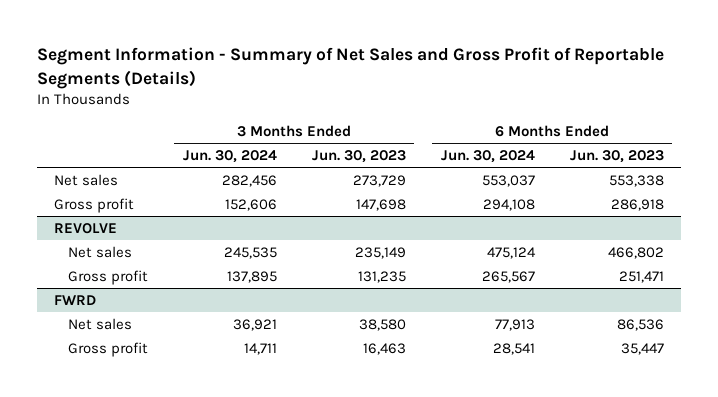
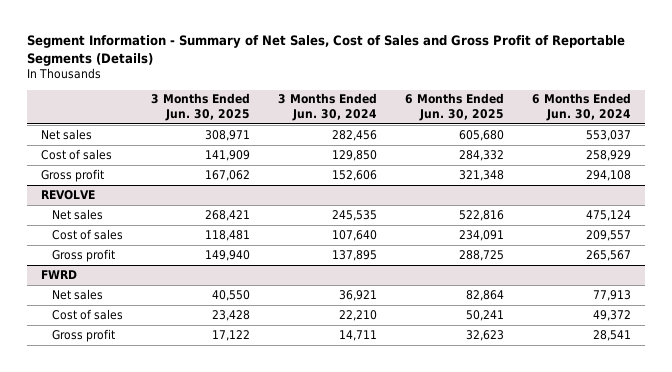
[36,47,664,89] Segment Information - Summary of Net Sales and Gross Profit of Reportable Segments (Details) -> [26,34,625,66] Segment Information - Summary of Net Sales, Cost of Sales and Gross Profit of Reportable Segments (Details)
[311,149,406,163] Jun. 30, 2023 -> none
[569,149,664,163] Jun. 30, 2023 -> none
none -> [151,93,251,122] 3 Months Ended Jun. 30, 2025
none -> [405,93,505,122] 6 Months Ended Jun. 30, 2025
none -> [40,148,112,160] Cost of sales
none -> [51,228,123,240] Cost of sales
none -> [51,308,123,320] Cost of sales

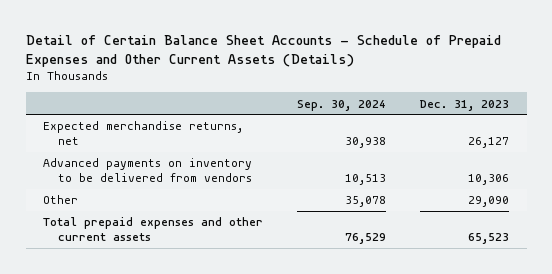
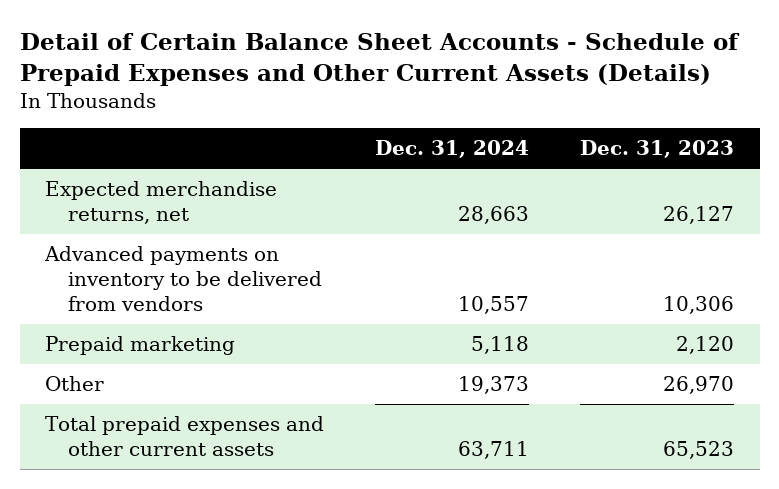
[297,99,387,111] Sep. 30, 2024 -> none
none -> [375,140,530,159] Dec. 31, 2024
none -> [45,336,236,356] Prepaid marketing
[468,196,510,208] 29,090 -> [663,376,735,395] 26,970

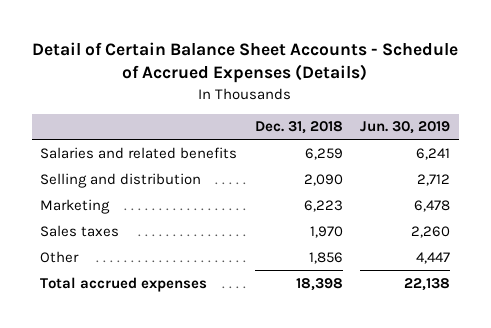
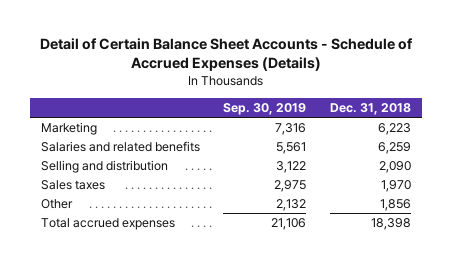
[360,121,451,135] Jun. 30, 2019 -> none
none -> [223,102,307,115] Sep. 30, 2019
[40,198,111,214] Marketing -> [41,122,98,136] Marketing

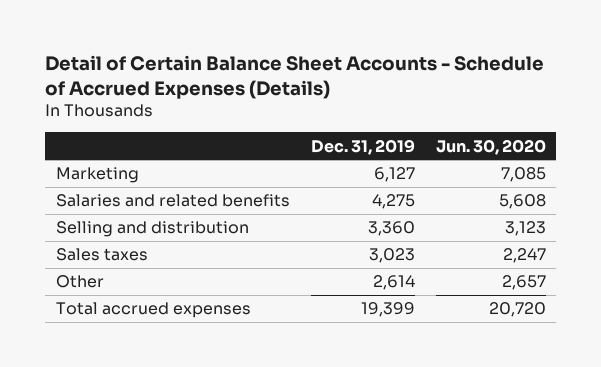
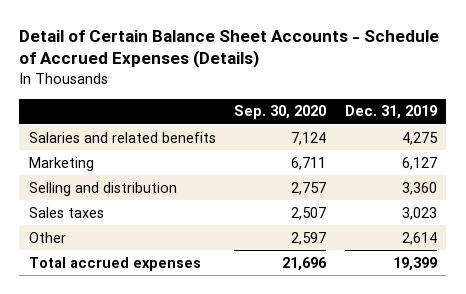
[435,138,546,155] Jun. 30, 2020 -> none
none -> [234,105,327,120] Sep. 30, 2020
[55,167,139,184] Marketing -> [28,156,94,171] Marketing

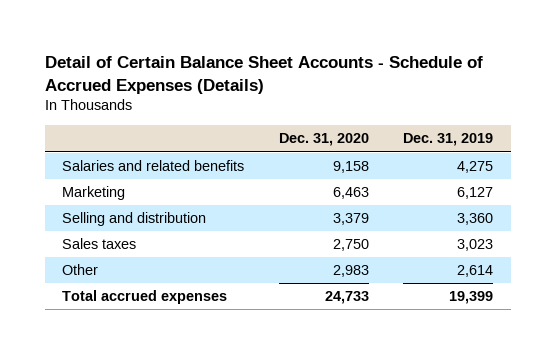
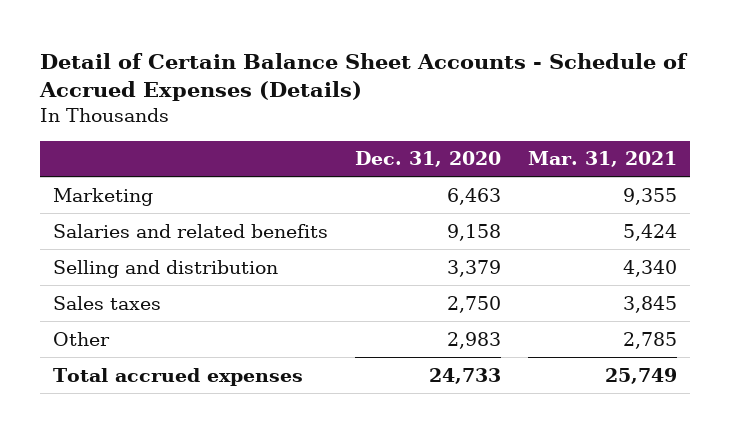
[403,133,494,147] Dec. 31, 2019 -> none
none -> [527,151,677,168] Mar. 31, 2021
[62,160,245,172] Salaries and related benefits -> [53,223,329,238] Salaries and related benefits

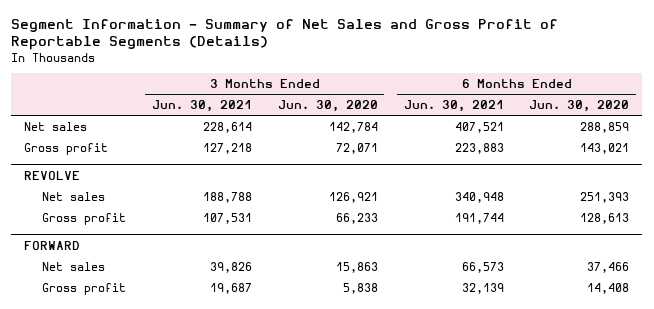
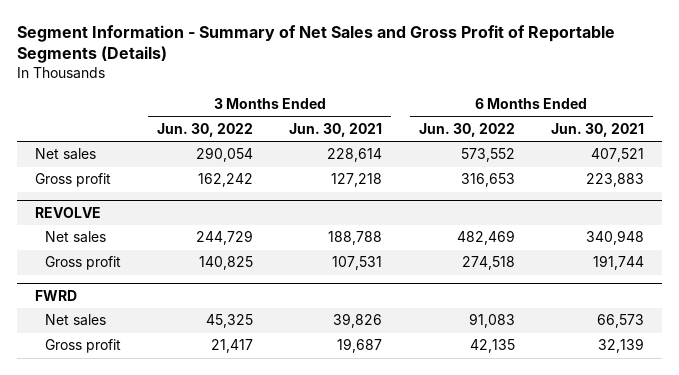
[277,100,378,113] Jun. 30, 2020 -> none
[529,100,630,113] Jun. 30, 2020 -> none
none -> [157,122,254,137] Jun. 30, 2022
none -> [418,122,515,137] Jun. 30, 2022
[24,240,81,250] FORWARD -> [34,290,77,302] FWRD

